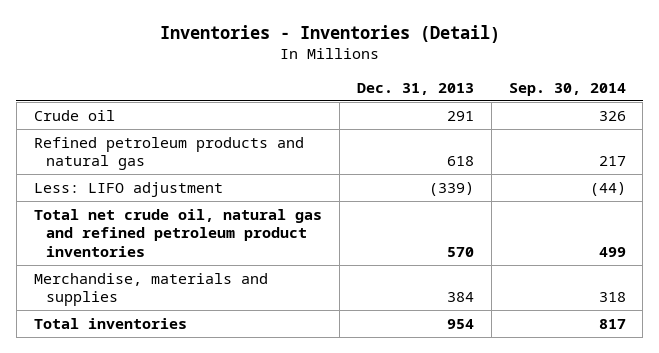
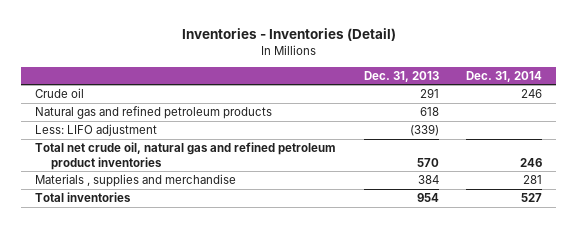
[508,82,626,96] Sep. 30, 2014 -> none
none -> [466,70,543,82] Dec. 31, 2014
[33,136,304,171] Refined petroleum products and natural gas -> [35,106,273,120] Natural gas and refined petroleum products
[33,272,268,307] Merchandise, materials and supplies -> [35,174,237,188] Materials , supplies and merchandise

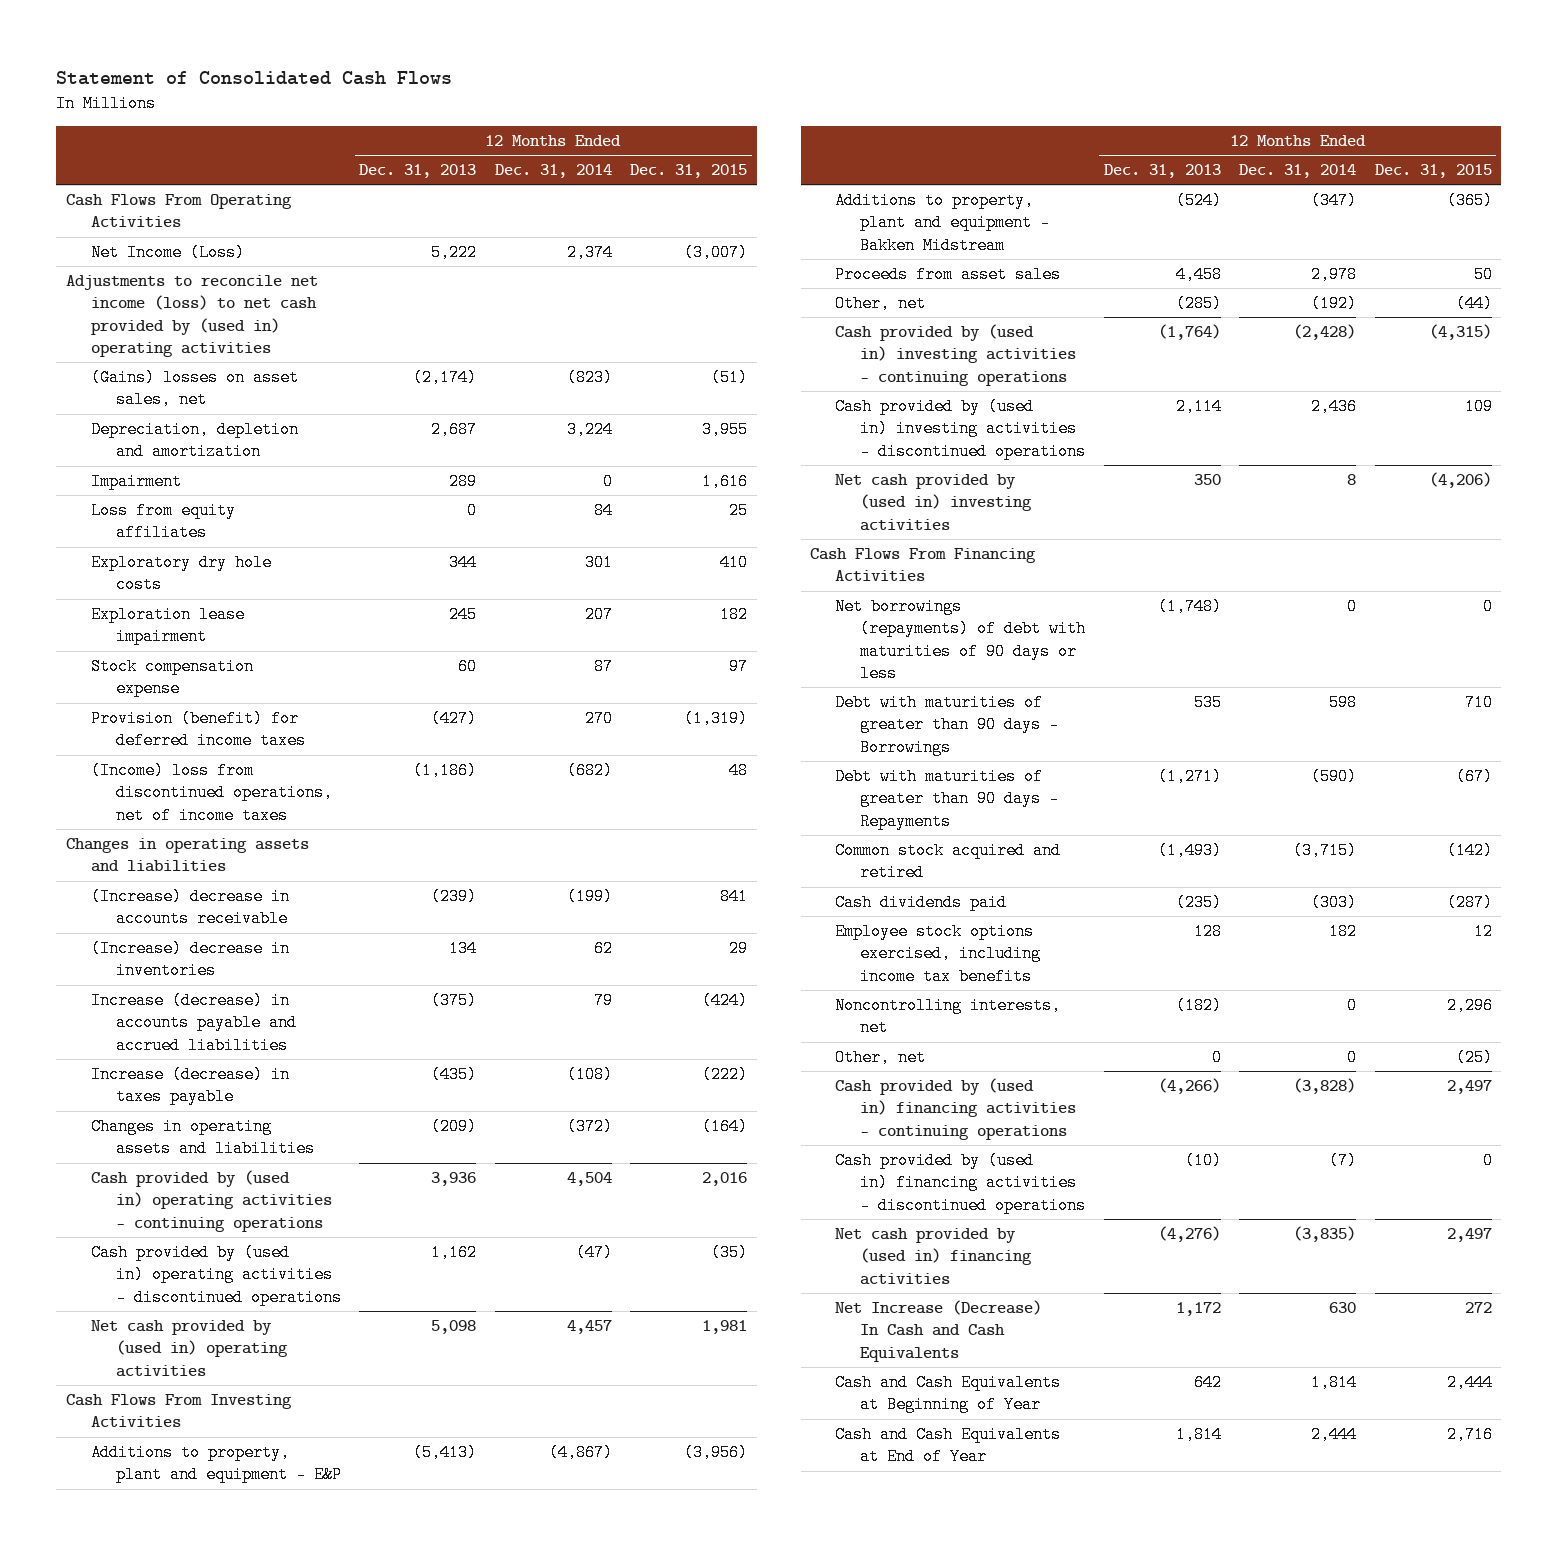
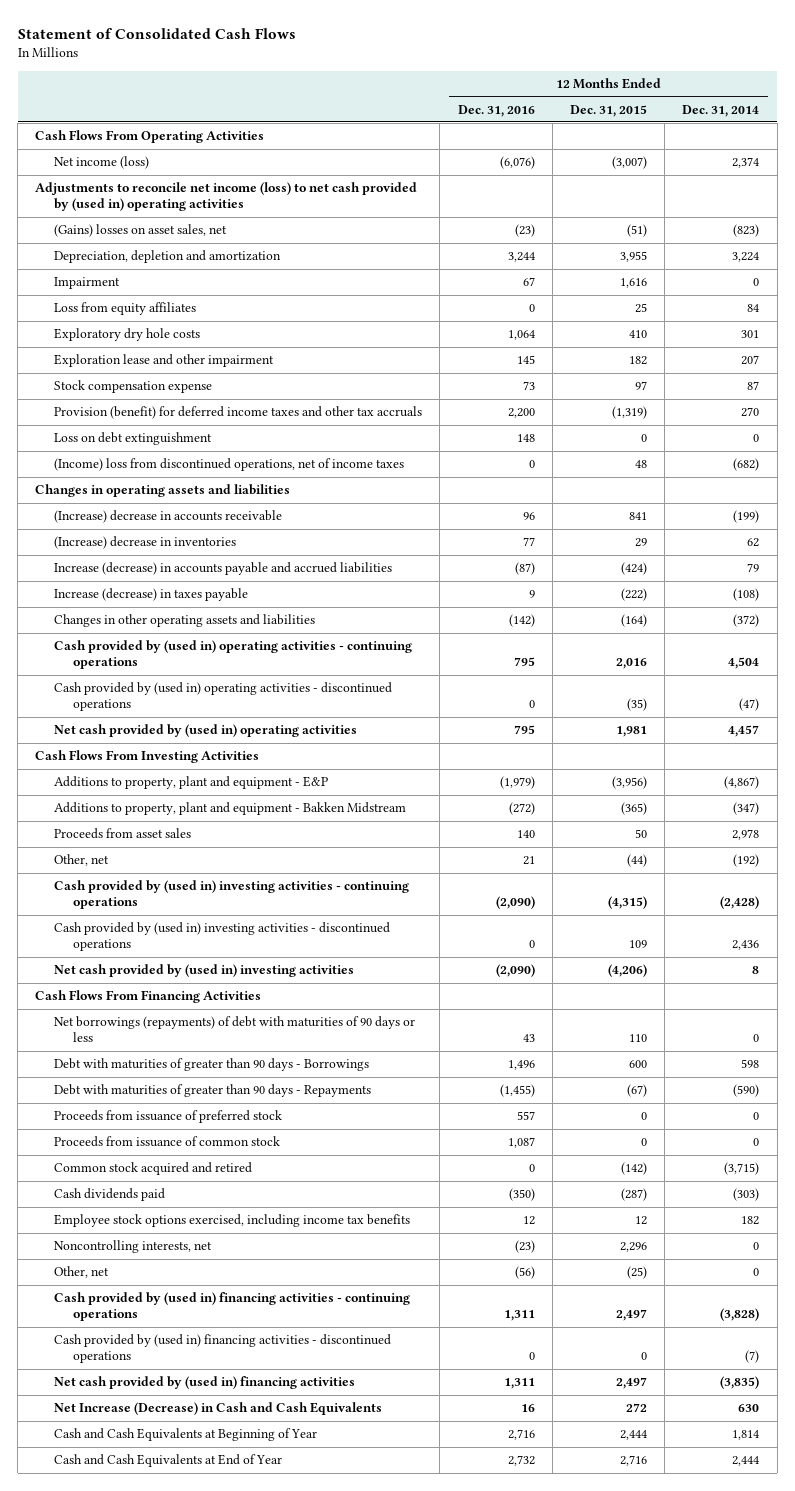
[359,164,477,179] Dec. 31, 2013 -> none
none -> [457,104,535,117] Dec. 31, 2016
[90,244,245,262] Net Income (Loss) -> [54,156,150,170] Net income (loss)
[90,606,245,646] Exploration lease impairment -> [54,354,275,368] Exploration lease and other impairment
[90,710,306,750] Provision (benefit) for deferred income taxes -> [54,406,423,420] Provision (benefit) for deferred income taxes and other tax accruals
none -> [54,432,213,446] Loss on debt extinguishment
[90,1118,315,1158] Changes in operating assets and liabilities -> [54,614,316,628] Changes in other operating assets and liabilities
[1482,598,1493,616] 0 -> [629,1034,648,1043] 110
[1464,694,1493,712] 710 -> [629,1060,648,1069] 600
none -> [54,1110,283,1124] Proceeds from issuance of preferred stock
none -> [54,1136,281,1148] Proceeds from issuance of common stock
[835,1300,1043,1362] Net Increase (Decrease) In Cash and Cash Equivalents -> [54,1402,383,1416] Net Increase (Decrease) in Cash and Cash Equivalents

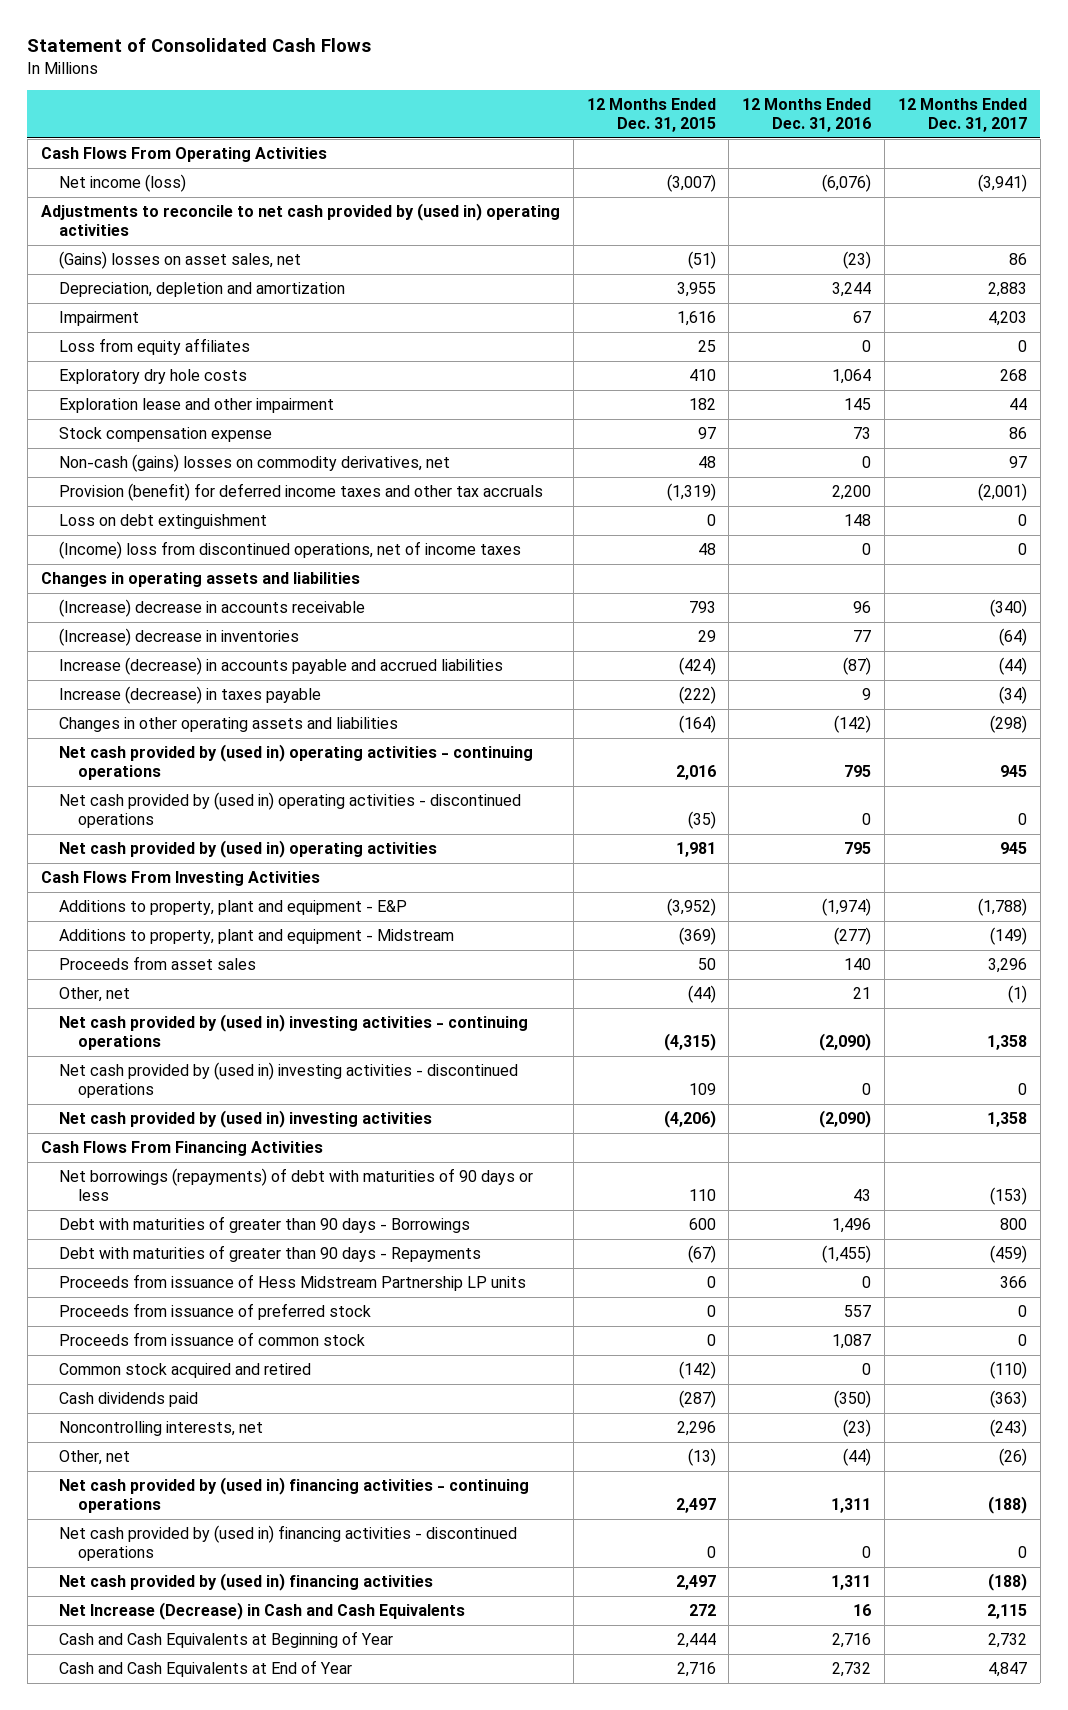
[682,104,760,117] Dec. 31, 2014 -> none
none -> [898,98,1028,132] 12 Months Ended Dec. 31, 2017
[35,182,418,212] Adjustments to reconcile net income (loss) to net cash provided by (used in) operating activities -> [40,203,560,236] Adjustments to reconcile to net cash provided by (used in) operating activities
none -> [59,454,451,473] Non-cash (gains) losses on commodity derivatives, net
[629,512,648,521] 841 -> [688,601,716,614] 793
[54,640,413,670] Cash provided by (used in) operating activities - continuing operations -> [59,744,534,780] Net cash provided by (used in) operating activities - continuing operations
[54,682,393,712] Cash provided by (used in) operating activities - discontinued operations -> [59,792,522,828] Net cash provided by (used in) operating activities - discontinued operations
[499,776,535,790] (1,979) -> [822,898,872,917] (1,974)
[612,776,648,790] (3,956) -> [666,898,716,917] (3,952)
[54,802,407,816] Additions to property, plant and equipment - Bakken Midstream -> [59,929,455,945] Additions to property, plant and equipment - Midstream
[508,802,535,816] (272) -> [834,927,872,946] (277)
[621,802,648,816] (365) -> [678,927,716,946] (369)
[54,880,410,910] Cash provided by (used in) investing activities - continuing operations -> [59,1014,529,1050] Net cash provided by (used in) investing activities - continuing operations
[54,922,391,952] Cash provided by (used in) investing activities - discontinued operations -> [59,1062,519,1098] Net cash provided by (used in) investing activities - discontinued operations
none -> [59,1274,527,1292] Proceeds from issuance of Hess Midstream Partnership LP units
[54,1214,411,1228] Employee stock options exercised, including income tax benefits -> none
[514,1266,535,1280] (56) -> [843,1448,872,1467] (44)
[627,1266,648,1280] (25) -> [687,1448,716,1467] (13)
[54,1292,411,1322] Cash provided by (used in) financing activities - continuing operations -> [59,1477,530,1513] Net cash provided by (used in) financing activities - continuing operations
[54,1334,392,1364] Cash provided by (used in) financing activities - discontinued operations -> [59,1525,518,1561] Net cash provided by (used in) financing activities - discontinued operations

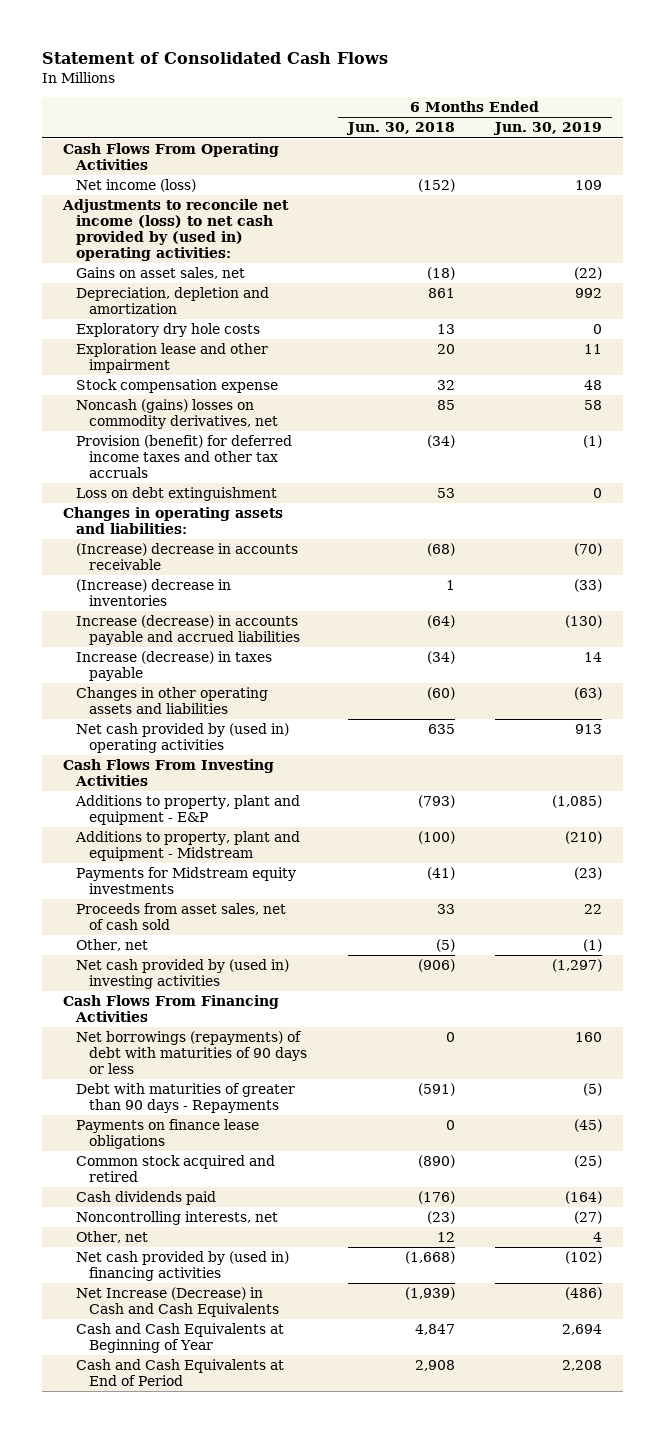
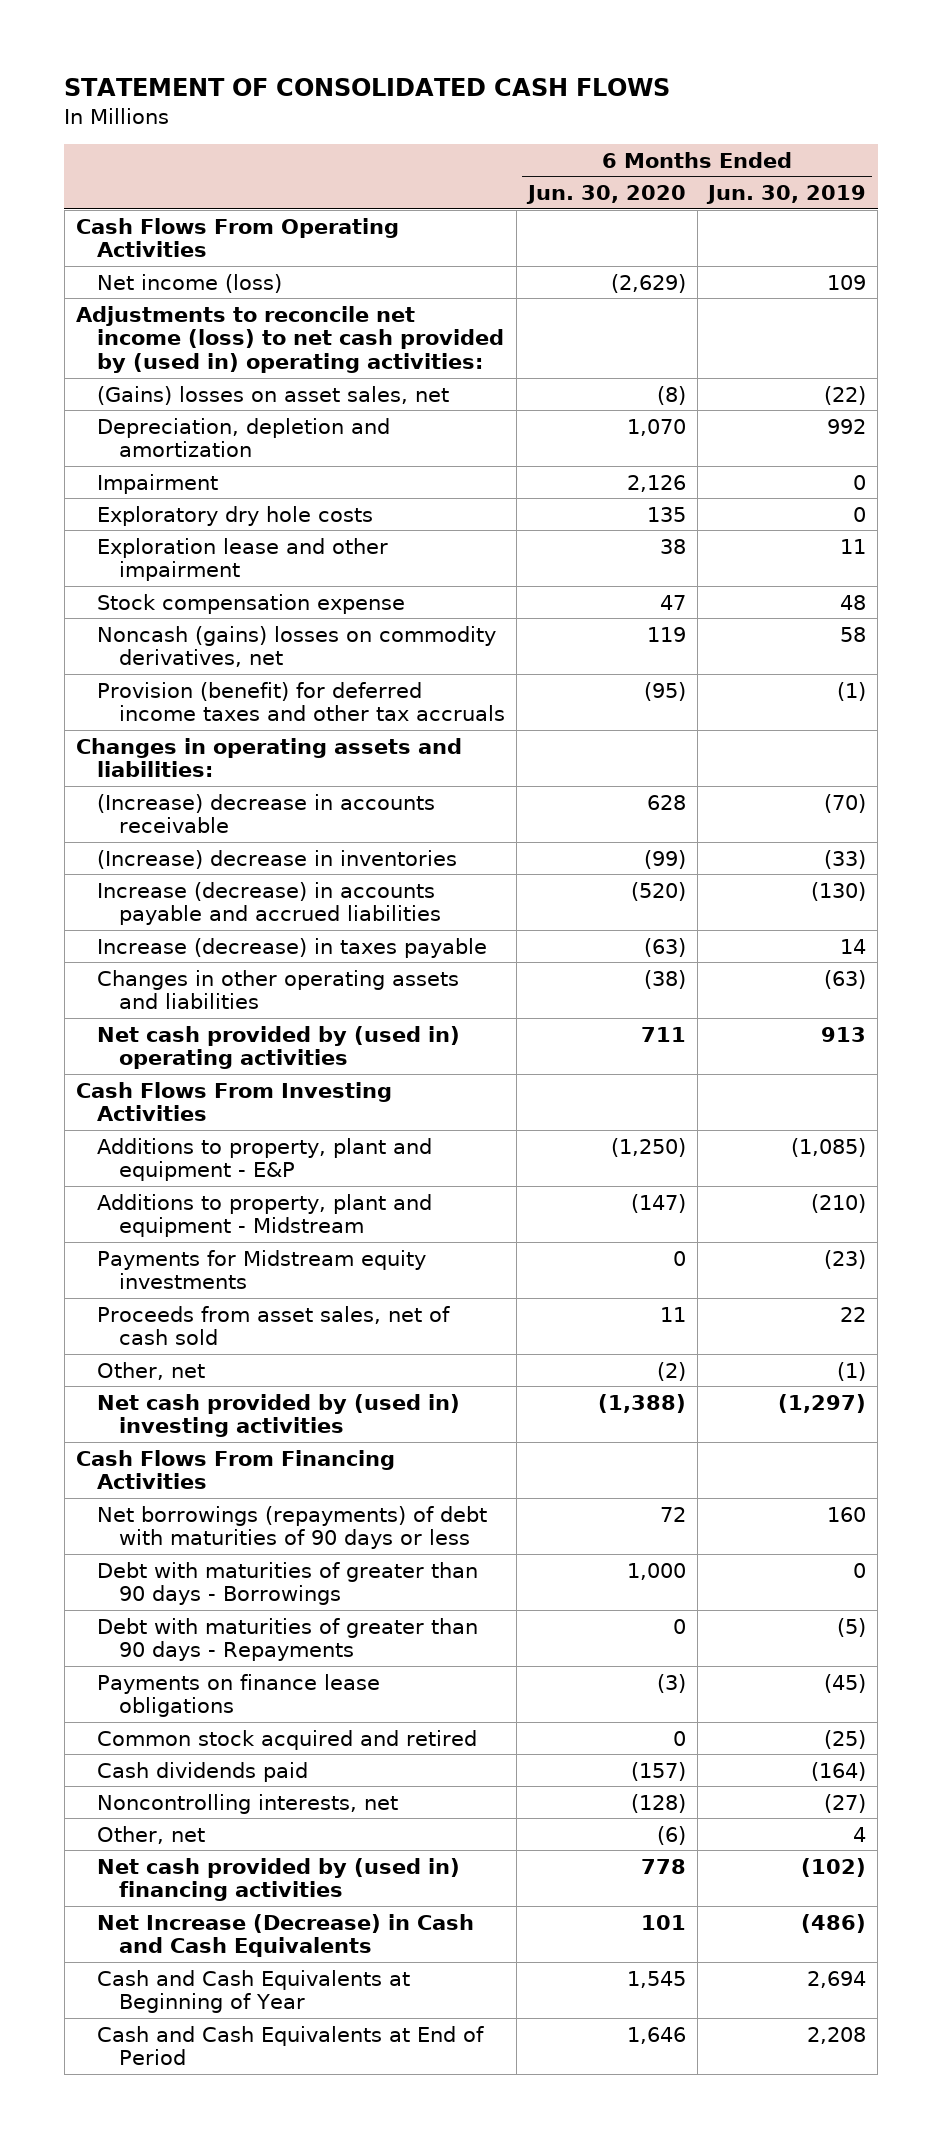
[42,52,389,65] Statement of Consolidated Cash Flows -> [64,78,671,97] STATEMENT OF CONSOLIDATED CASH FLOWS
[345,122,455,136] Jun. 30, 2018 -> none
none -> [525,185,686,205] Jun. 30, 2020
[76,267,246,280] Gains on asset sales, net -> [97,385,450,405] (Gains) losses on asset sales, net
none -> [97,473,219,494] Impairment
[76,487,278,502] Loss on debt extinguishment -> none
none -> [97,1561,479,1606] Debt with maturities of greater than 90 days - Borrowings

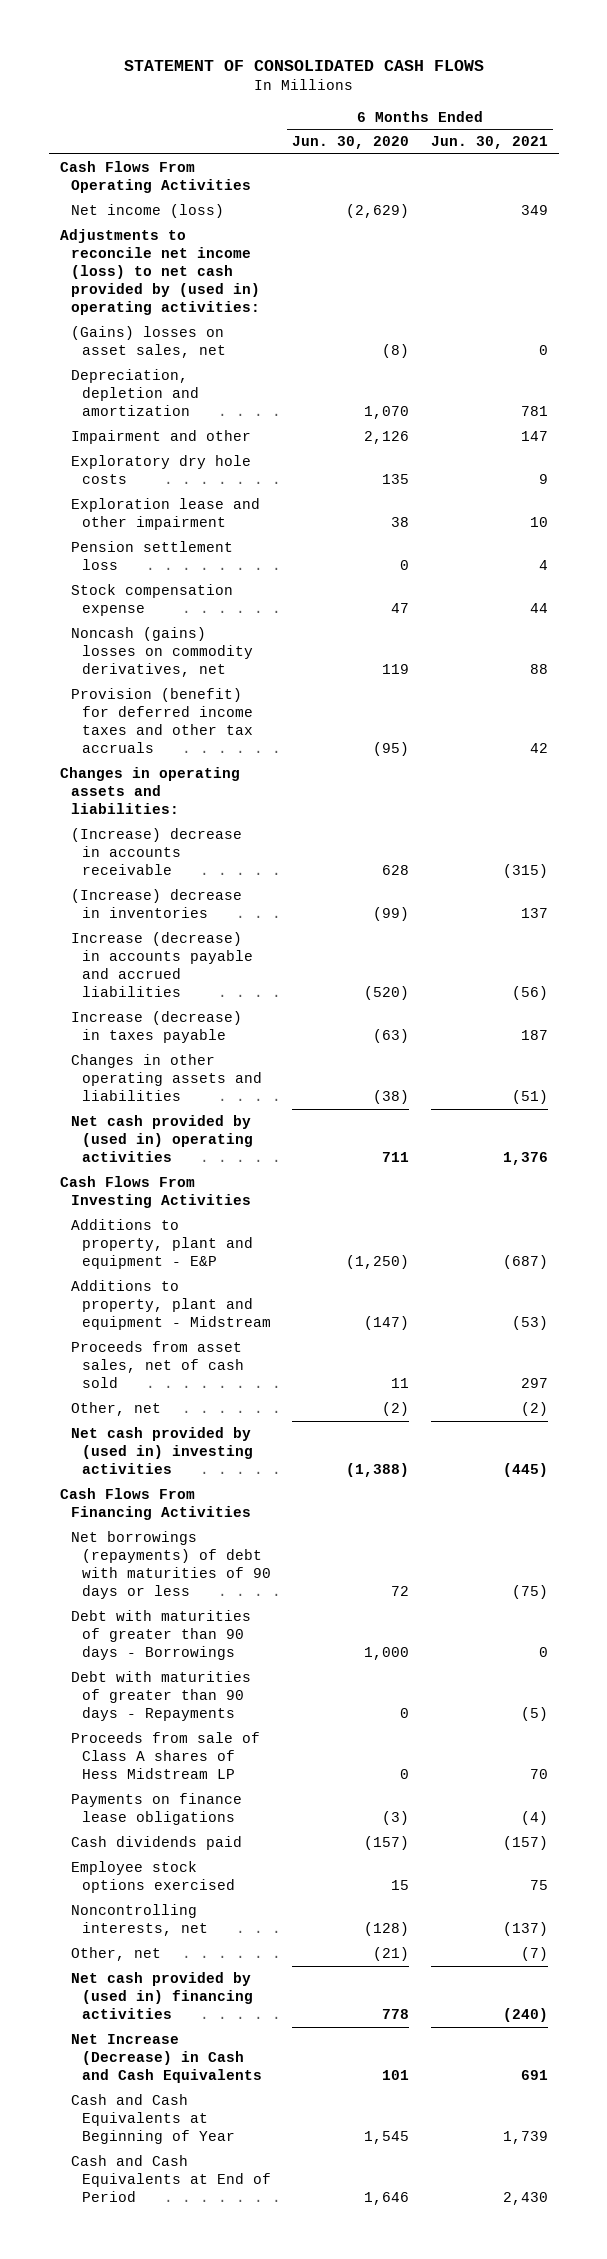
[706,185,867,205] Jun. 30, 2019 -> none
none -> [430,136,548,150] Jun. 30, 2021
[97,473,219,494] Impairment -> [70,430,251,445] Impairment and other
none -> [70,541,233,571] Pension settlement loss
[97,1249,427,1290] Payments for Midstream equity investments -> none
none -> [70,1732,260,1780] Proceeds from sale of Class A shares of Hess Midstream LP
[97,1729,478,1750] Common stock acquired and retired -> none
none -> [70,1861,235,1894] Employee stock options exercised
[656,1825,686,1845] (6) -> [373,1947,410,1962] (21)

